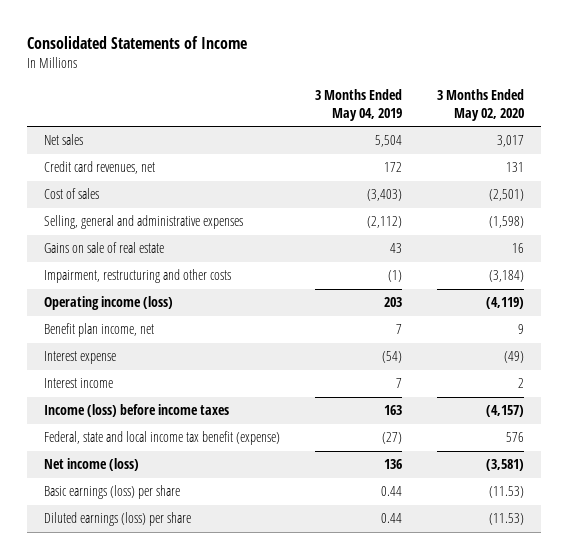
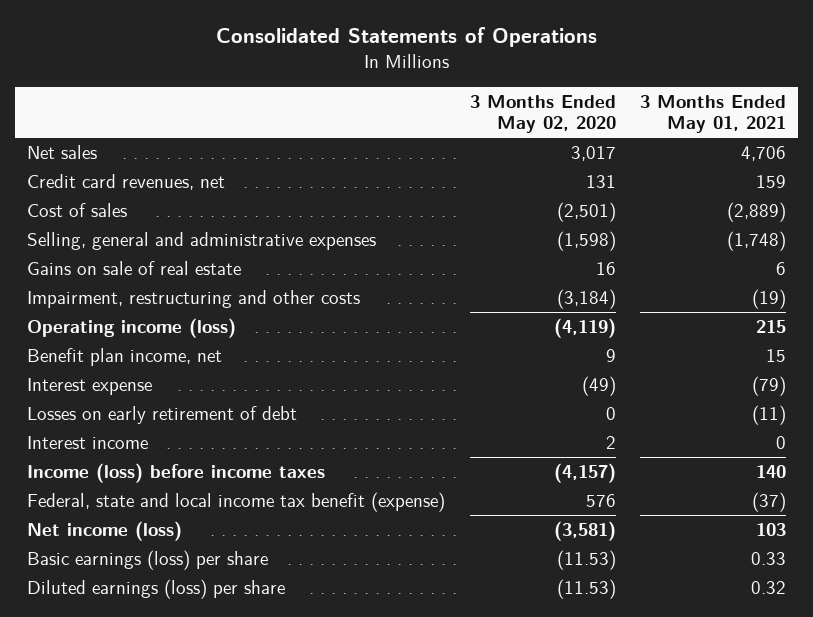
[26,35,247,49] Consolidated Statements of Income -> [215,27,597,48] Consolidated Statements of Operations
[314,89,402,122] 3 Months Ended May 04, 2019 -> none
none -> [640,94,787,134] 3 Months Ended May 01, 2021
none -> [27,405,298,424] Losses on early retirement of debt

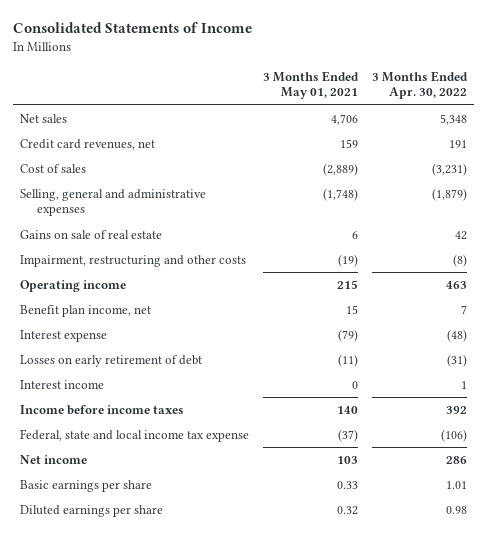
[215,27,597,48] Consolidated Statements of Operations -> [13,22,253,34] Consolidated Statements of Income
[469,94,616,134] 3 Months Ended May 02, 2020 -> none
none -> [371,70,468,100] 3 Months Ended Apr. 30, 2022
[27,317,237,338] Operating income (loss) -> [20,279,127,292] Operating income
[27,462,326,483] Income (loss) before income taxes -> [20,404,185,415] Income before income taxes
[27,491,446,512] Federal, state and local income tax benefit (expense) -> [20,428,250,442] Federal, state and local income tax expense
[27,520,183,541] Net income (loss) -> [20,454,88,464] Net income
[27,549,269,570] Basic earnings (loss) per share -> [20,479,153,492] Basic earnings per share
[27,578,286,599] Diluted earnings (loss) per share -> [20,504,164,517] Diluted earnings per share

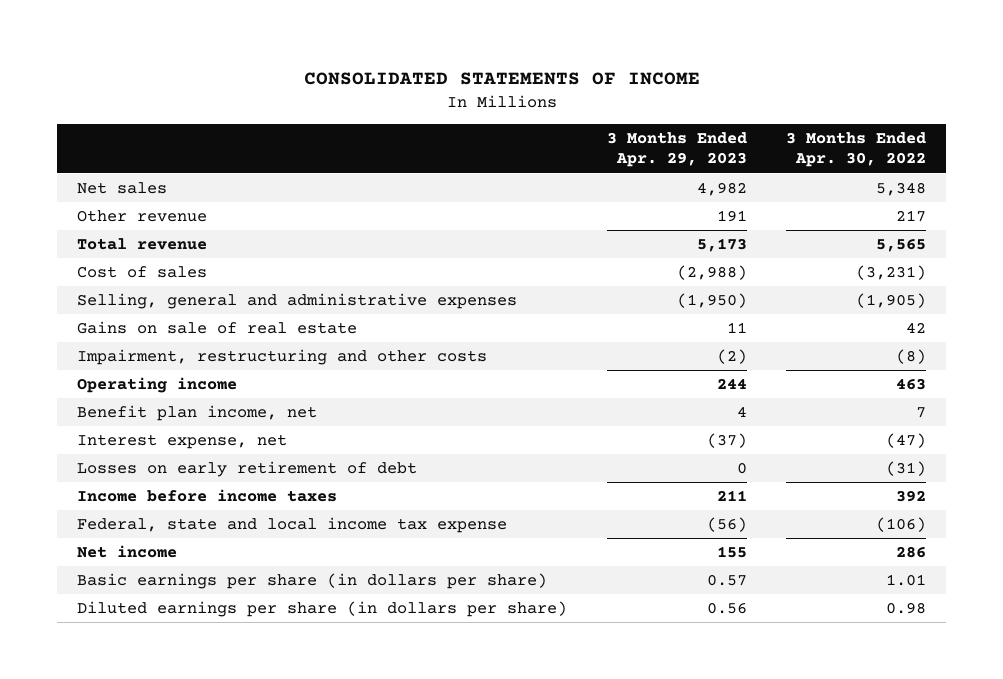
[13,22,253,34] Consolidated Statements of Income -> [303,71,700,85] CONSOLIDATED STATEMENTS OF INCOME
[263,70,360,100] 3 Months Ended May 01, 2021 -> none
none -> [606,132,747,168] 3 Months Ended Apr. 29, 2023
[20,138,156,150] Credit card revenues, net -> none
none -> [76,210,207,223] Other revenue
none -> [76,238,207,251] Total revenue
[431,187,467,201] (1,879) -> [856,293,927,309] (1,905)
[20,329,108,342] Interest expense -> [76,434,287,450] Interest expense, net
[446,328,467,342] (48) -> [886,433,927,449] (47)
[20,379,105,389] Interest income -> none
[20,479,153,492] Basic earnings per share -> [76,573,547,590] Basic earnings per share (in dollars per share)
[20,504,164,517] Diluted earnings per share -> [76,601,567,618] Diluted earnings per share (in dollars per share)

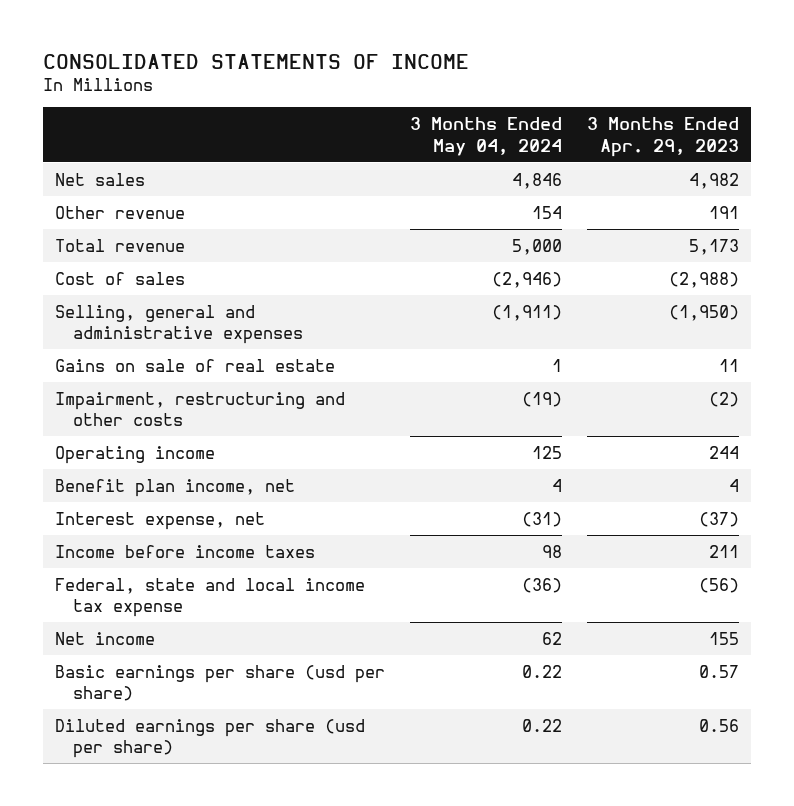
[786,132,927,168] 3 Months Ended Apr. 30, 2022 -> none
none -> [410,117,563,156] 3 Months Ended May 04, 2024
[76,461,417,478] Losses on early retirement of debt -> none
[76,573,547,590] Basic earnings per share (in dollars per share) -> [55,664,386,702] Basic earnings per share (usd per share)
[76,601,567,618] Diluted earnings per share (in dollars per share) -> [55,718,366,759] Diluted earnings per share (usd per share)

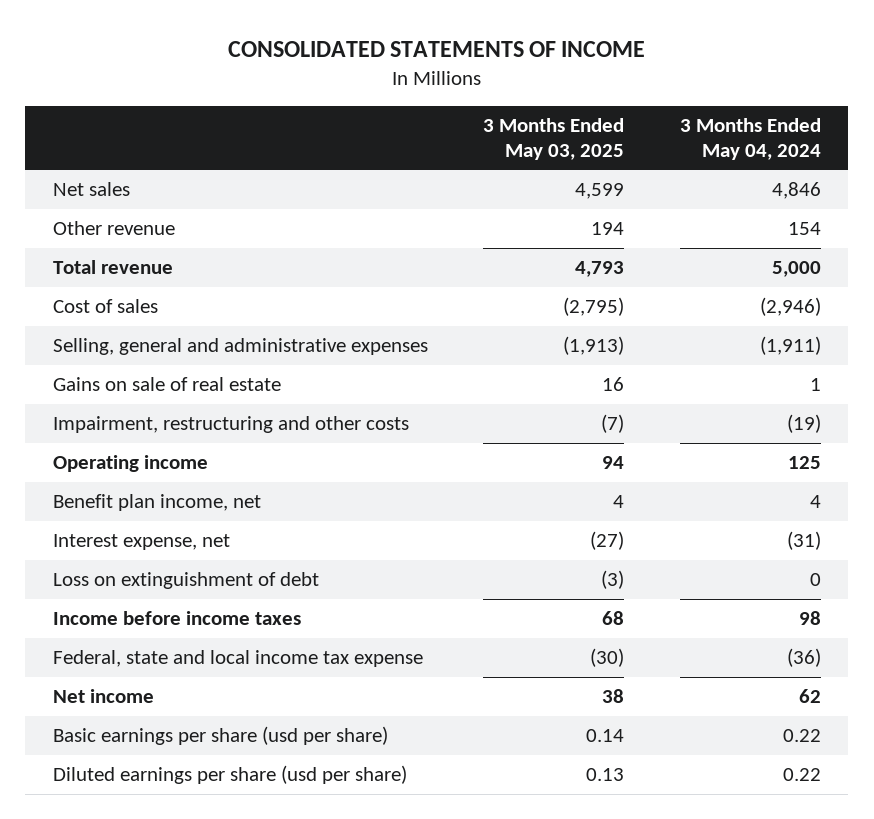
[586,117,739,157] 3 Months Ended Apr. 29, 2023 -> none
none -> [483,118,625,160] 3 Months Ended May 03, 2025
none -> [52,572,319,590] Loss on extinguishment of debt

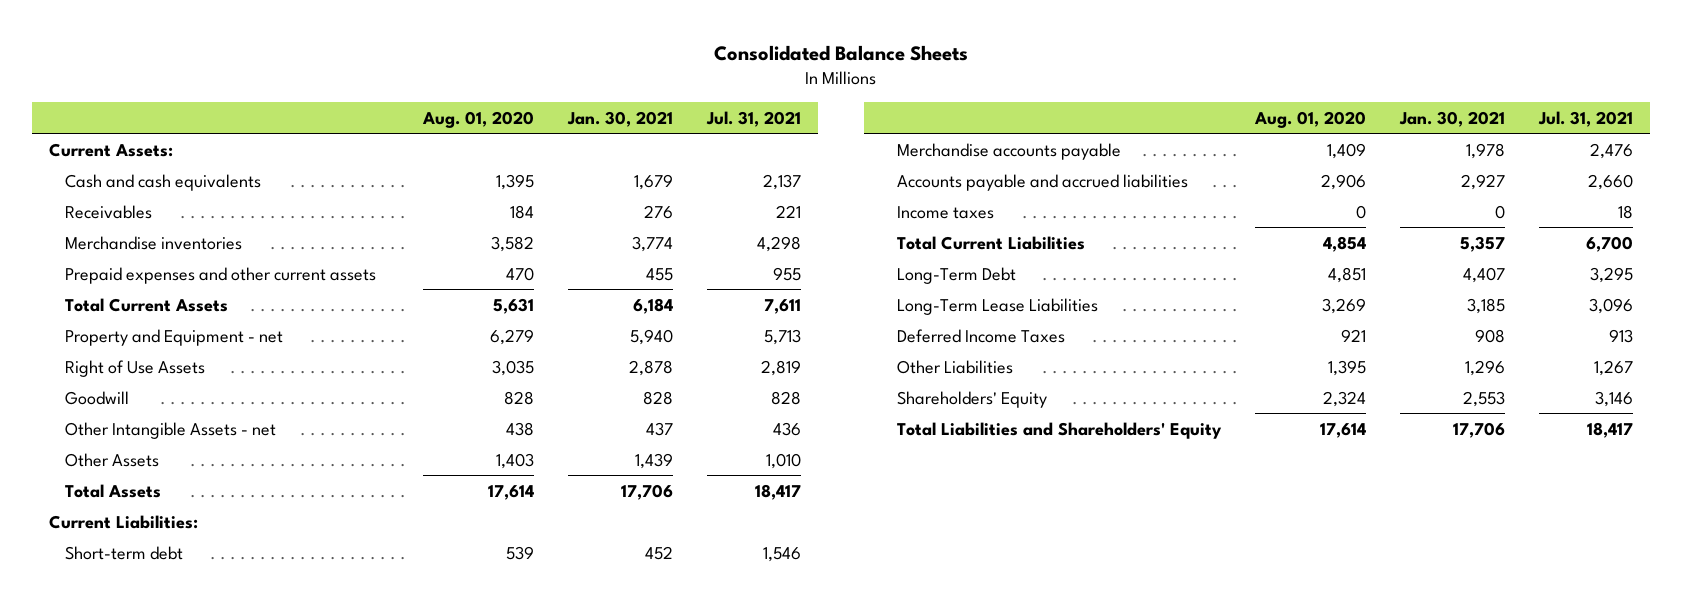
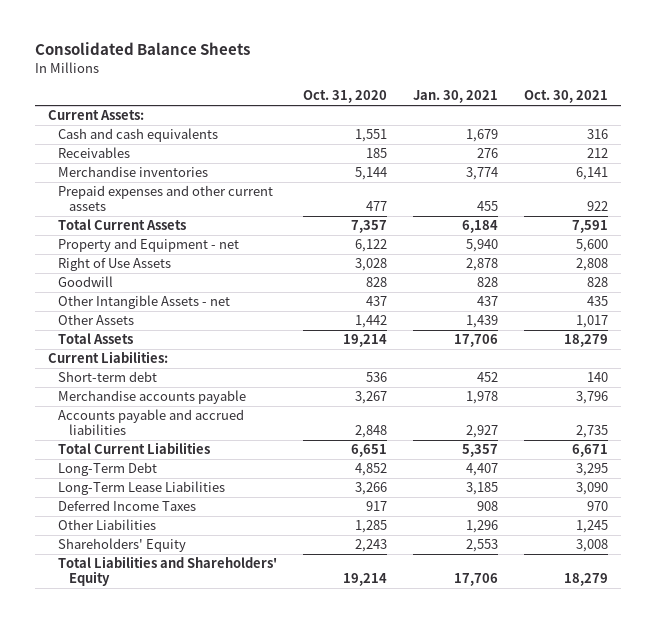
[422,110,535,128] Aug. 01, 2020 -> none
[706,110,802,127] Jul. 31, 2021 -> none
none -> [303,90,388,104] Oct. 31, 2020
none -> [523,90,608,104] Oct. 30, 2021
[896,205,994,219] Income taxes -> none

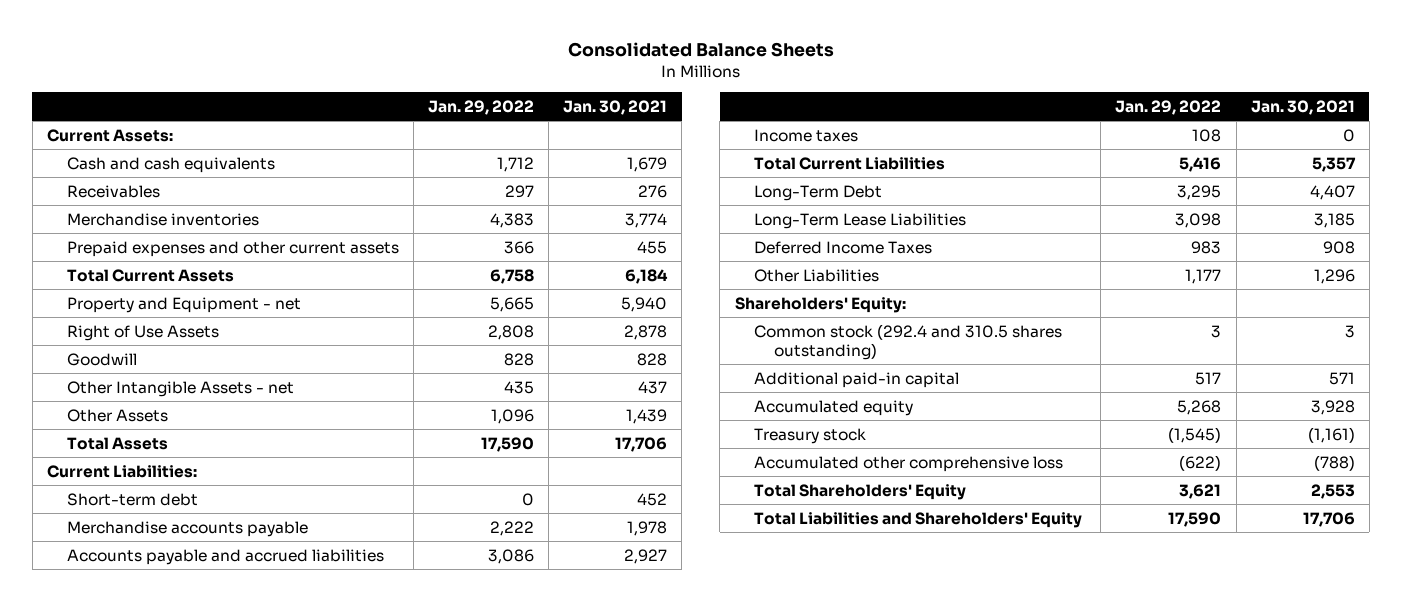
[303,90,388,104] Oct. 31, 2020 -> none
[523,90,608,104] Oct. 30, 2021 -> none
none -> [427,99,534,115] Jan. 29, 2022
none -> [754,128,859,142] Income taxes
none -> [734,296,906,313] Shareholders' Equity:
none -> [754,323,1063,360] Common stock (292.4 and 310.5 shares outstanding)
none -> [754,371,960,388] Additional paid-in capital
none -> [754,399,914,416] Accumulated equity
none -> [754,427,867,444] Treasury stock
none -> [754,455,1064,472] Accumulated other comprehensive loss
[58,538,187,553] Shareholders' Equity -> [754,483,967,500] Total Shareholders' Equity

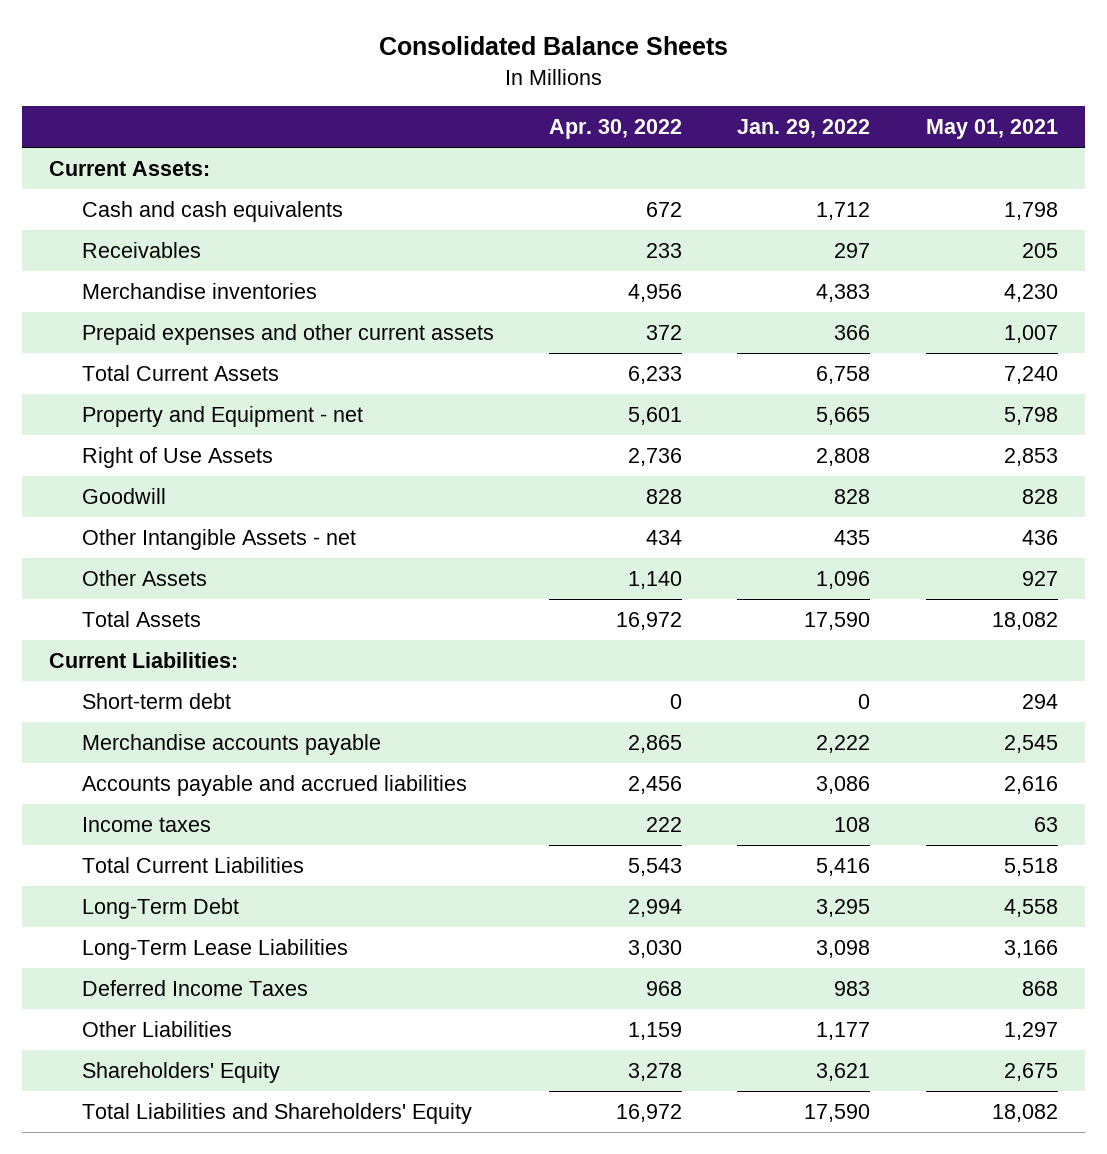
[563,99,668,115] Jan. 30, 2021 -> none
none -> [549,119,683,140] Apr. 30, 2022
none -> [925,119,1058,140] May 01, 2021
[734,296,906,313] Shareholders' Equity: -> none
[754,323,1063,360] Common stock (292.4 and 310.5 shares outstanding) -> none
[754,371,960,388] Additional paid-in capital -> none
[754,399,914,416] Accumulated equity -> none
[754,427,867,444] Treasury stock -> none
[754,455,1064,472] Accumulated other comprehensive loss -> none
[754,483,967,500] Total Shareholders' Equity -> [81,1062,280,1084] Shareholders' Equity

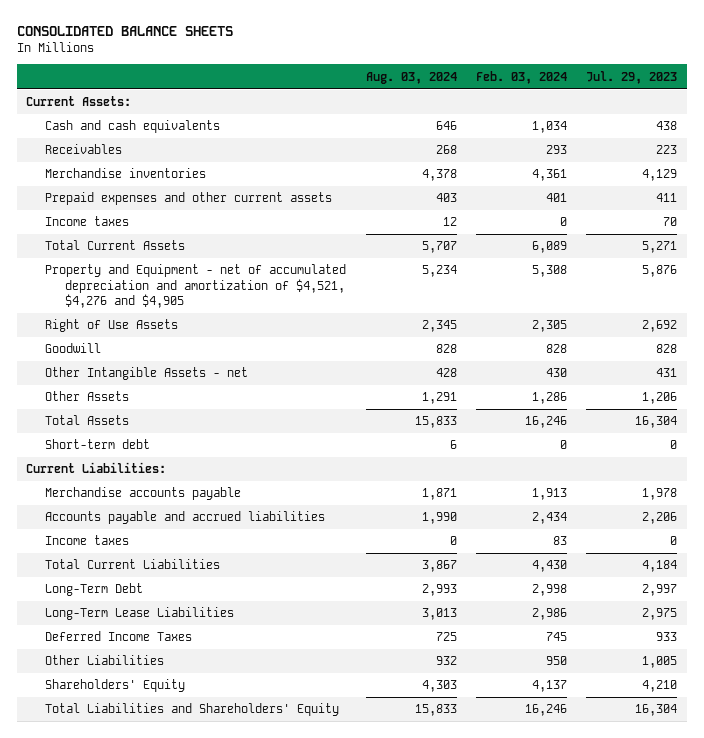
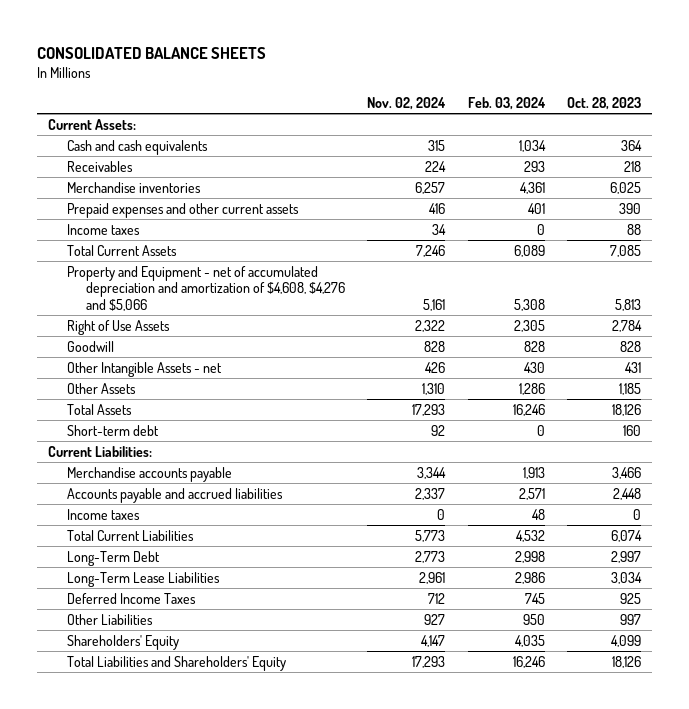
[365,71,457,84] Aug. 03, 2024 -> none
[586,70,678,84] Jul. 29, 2023 -> none
none -> [367,97,447,111] Nov. 02, 2024
none -> [566,97,641,111] Oct. 28, 2023
[45,264,347,309] Property and Equipment - net of accumulated depreciation and amortization of $4,521, $4,276 and $4,905 -> [67,265,346,311] Property and Equipment - net of accumulated depreciation and amortization of $4,608, $4,276 and $5,066
[532,512,568,525] 2,434 -> [518,487,545,500] 2,571
[553,536,568,546] 83 -> [531,508,545,520] 48
[532,560,568,573] 4,430 -> [515,529,545,542] 4,532
[532,680,568,693] 4,137 -> [514,634,545,647] 4,035

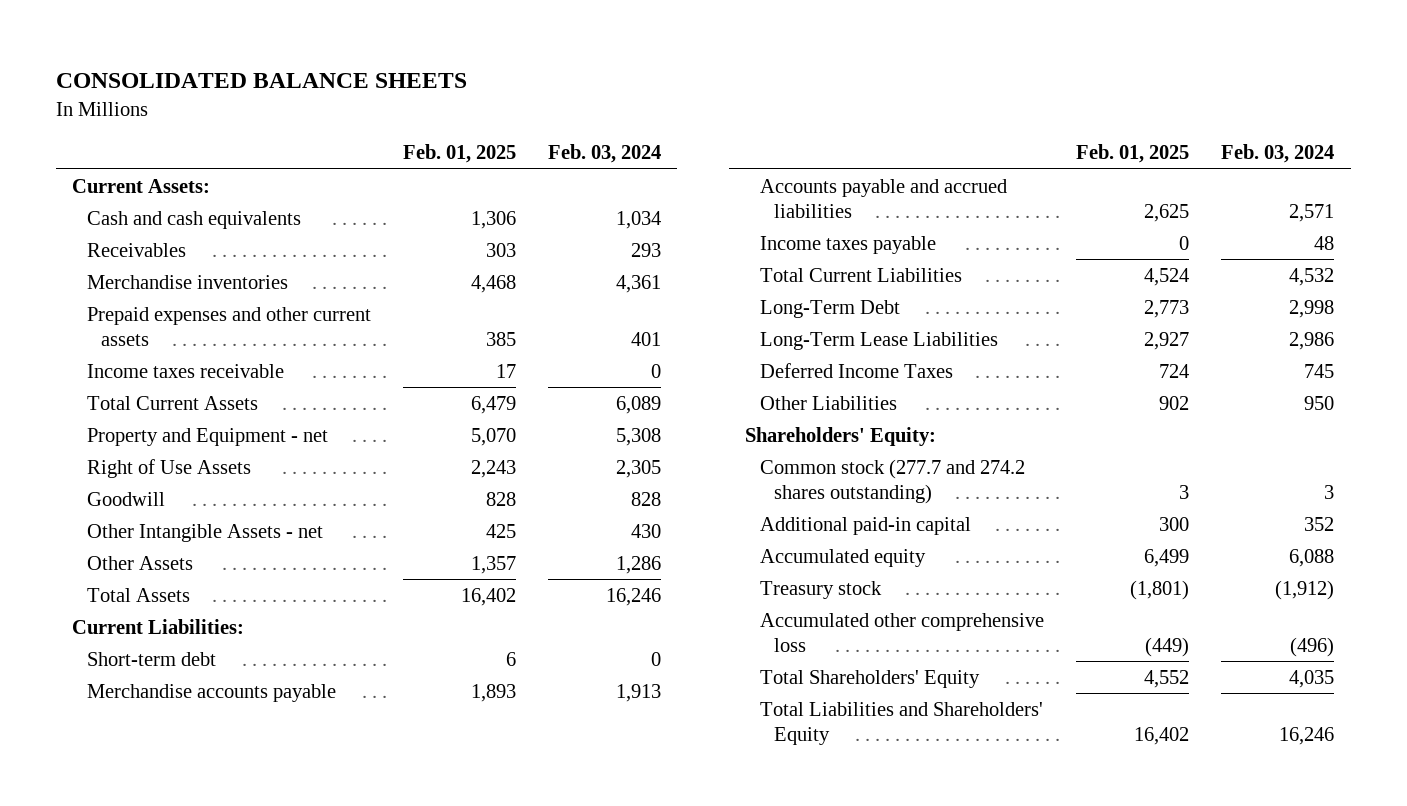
[367,97,447,111] Nov. 02, 2024 -> none
[566,97,641,111] Oct. 28, 2023 -> none
none -> [403,144,517,164] Feb. 01, 2025
[67,223,141,235] Income taxes -> [86,363,284,378] Income taxes receivable
[67,265,346,311] Property and Equipment - net of accumulated depreciation and amortization of $4,608, $4,276 and $5,066 -> [86,427,328,446] Property and Equipment - net
[67,424,160,436] Short-term debt -> [86,651,216,666] Short-term debt
[67,508,141,520] Income taxes -> [759,235,936,254] Income taxes payable
none -> [745,426,937,446] Shareholders' Equity:
none -> [759,458,1025,504] Common stock (277.7 and 274.2 shares outstanding)
none -> [759,516,971,535] Additional paid-in capital
none -> [759,548,926,567] Accumulated equity
none -> [759,580,882,599] Treasury stock
none -> [759,612,1044,652] Accumulated other comprehensive loss
[67,634,180,650] Shareholders' Equity -> [759,669,980,688] Total Shareholders' Equity

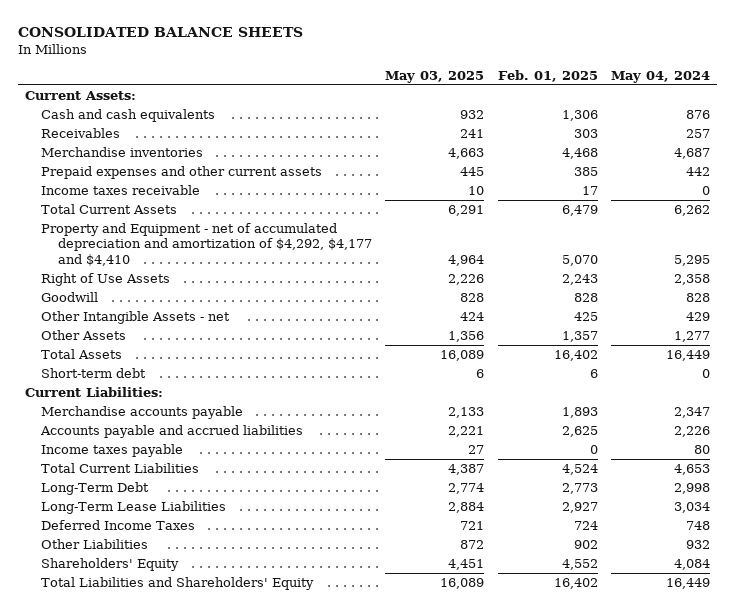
[548,144,662,164] Feb. 03, 2024 -> none
none -> [385,70,485,83] May 03, 2025
none -> [611,70,711,83] May 04, 2024
[86,427,328,446] Property and Equipment - net -> [41,222,372,266] Property and Equipment - net of accumulated depreciation and amortization of $4,292, $4,177 and $4,410
[72,618,245,634] Current Liabilities: -> [24,386,163,397] Current Liabilities:
[745,426,937,446] Shareholders' Equity: -> none
[759,458,1025,504] Common stock (277.7 and 274.2 shares outstanding) -> none
[759,516,971,535] Additional paid-in capital -> none
[759,548,926,567] Accumulated equity -> none
[759,580,882,599] Treasury stock -> none
[759,612,1044,652] Accumulated other comprehensive loss -> none
[759,669,980,688] Total Shareholders' Equity -> [41,557,180,571] Shareholders' Equity

